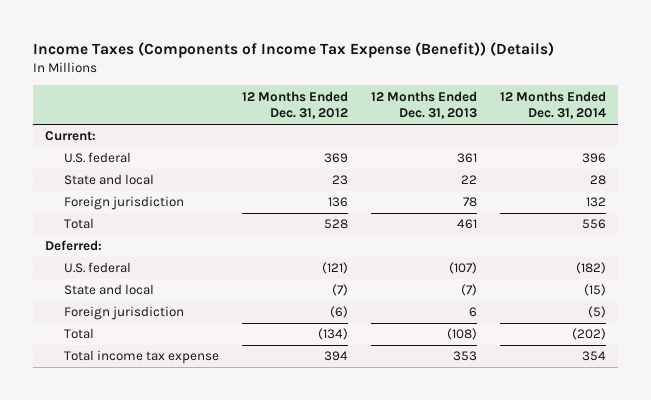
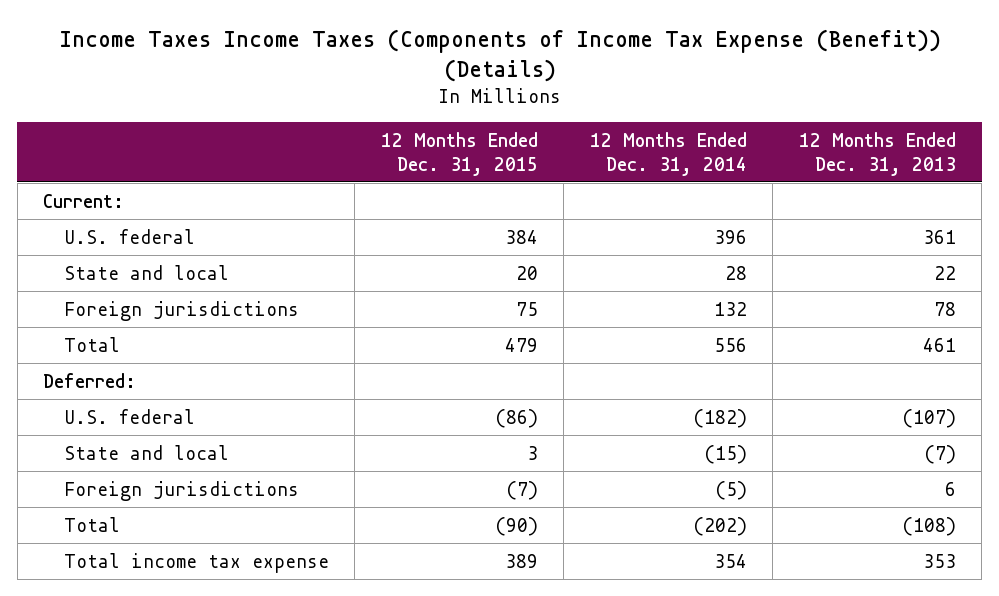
[32,41,554,58] Income Taxes (Components of Income Tax Expense (Benefit)) (Details) -> [58,29,941,83] Income Taxes Income Taxes (Components of Income Tax Expense (Benefit)) (Details)
[241,90,348,120] 12 Months Ended Dec. 31, 2012 -> none
none -> [380,131,538,176] 12 Months Ended Dec. 31, 2015
[63,196,184,211] Foreign jurisdiction -> [63,300,299,321] Foreign jurisdictions
[63,306,184,321] Foreign jurisdiction -> [63,480,299,501] Foreign jurisdictions

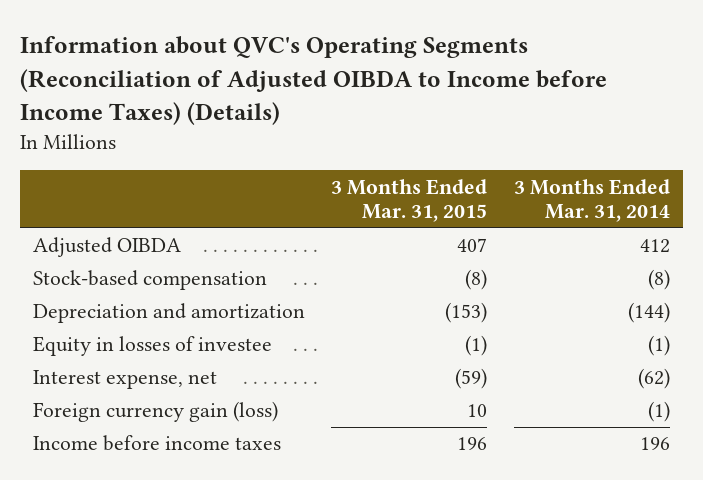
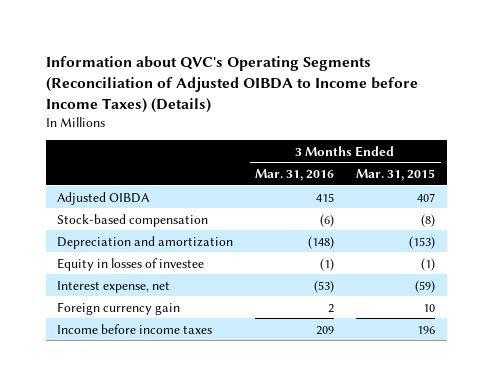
[513,178,670,223] 3 Months Ended Mar. 31, 2014 -> none
none -> [255,168,335,181] Mar. 31, 2016
[33,401,279,423] Foreign currency gain (loss) -> [57,301,181,315] Foreign currency gain

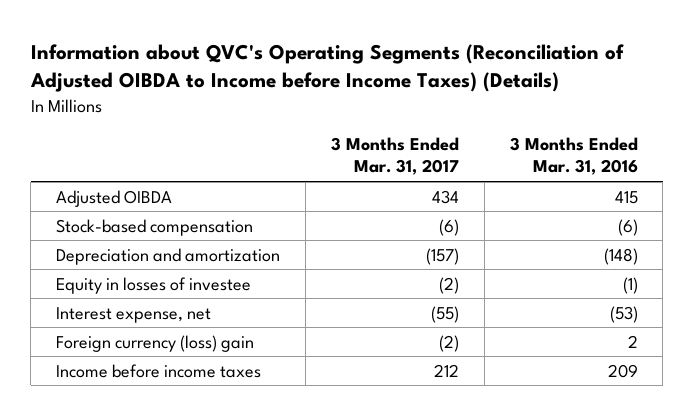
[356,168,436,181] Mar. 31, 2015 -> none
none -> [330,137,459,176] 3 Months Ended Mar. 31, 2017
[57,301,181,315] Foreign currency gain -> [56,334,255,352] Foreign currency (loss) gain

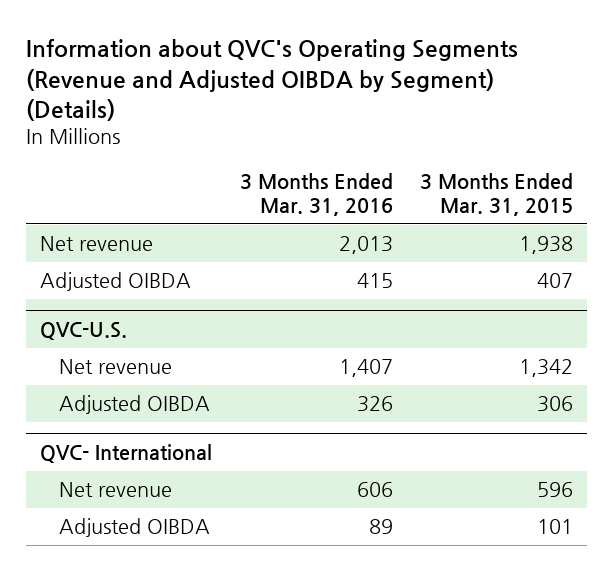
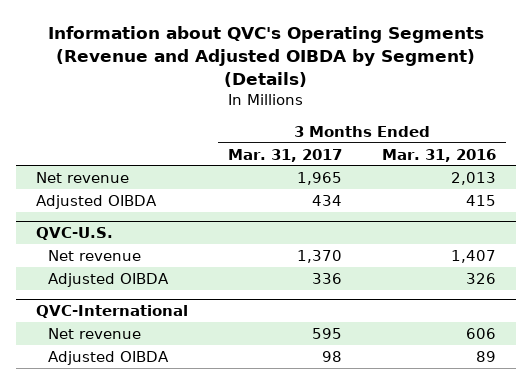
[420,173,574,216] 3 Months Ended Mar. 31, 2015 -> none
none -> [228,148,343,162] Mar. 31, 2017
[39,444,212,464] QVC- International -> [36,305,189,319] QVC-International

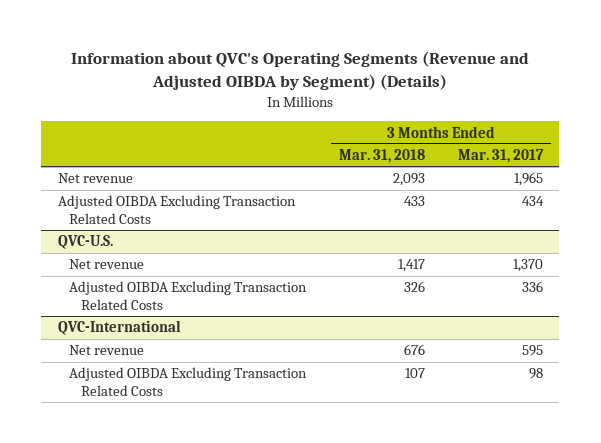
[381,148,496,162] Mar. 31, 2016 -> none
none -> [339,149,426,164] Mar. 31, 2018
[36,194,158,209] Adjusted OIBDA -> [57,195,296,225] Adjusted OIBDA Excluding Transaction Related Costs
[47,272,169,287] Adjusted OIBDA -> [69,281,308,311] Adjusted OIBDA Excluding Transaction Related Costs
[47,350,169,365] Adjusted OIBDA -> none
none -> [69,367,308,397] Adjusted OIBDA Excluding Transaction Related Costs

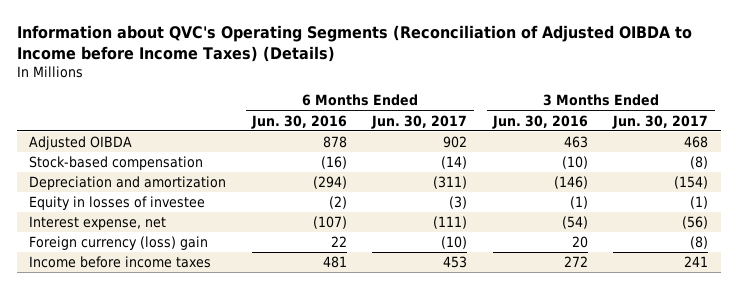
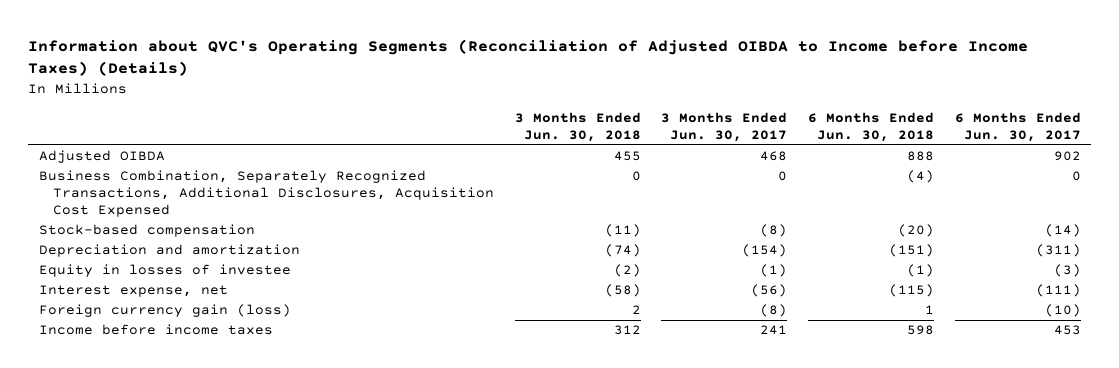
[250,114,347,129] Jun. 30, 2016 -> none
[491,114,588,129] Jun. 30, 2016 -> none
none -> [514,111,641,142] 3 Months Ended Jun. 30, 2018
none -> [807,111,934,142] 6 Months Ended Jun. 30, 2018
none -> [38,170,494,218] Business Combination, Separately Recognized Transactions, Additional Disclosures, Acquisition Cost Expensed
[29,236,209,251] Foreign currency (loss) gain -> [38,304,291,318] Foreign currency gain (loss)

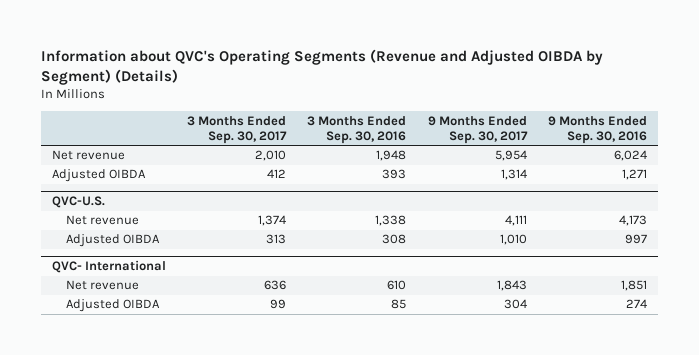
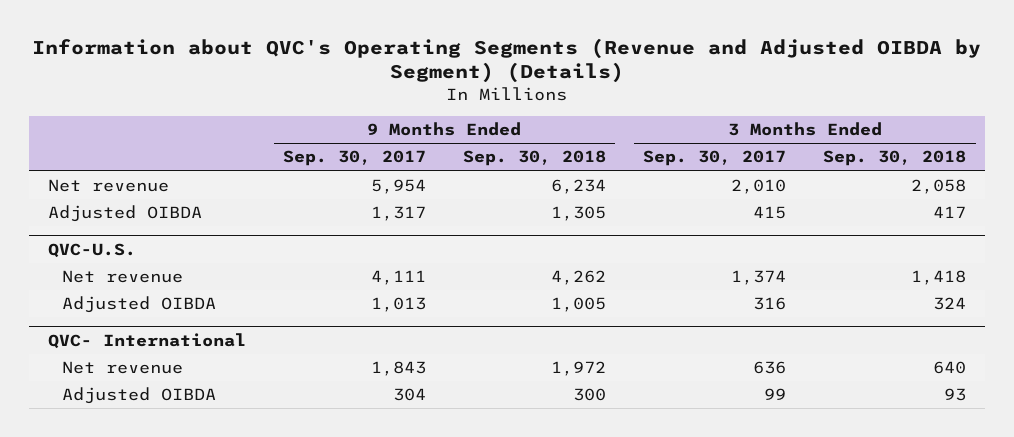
[307,115,407,145] 3 Months Ended Sep. 30, 2016 -> none
[548,115,648,145] 9 Months Ended Sep. 30, 2016 -> none
none -> [463,150,607,167] Sep. 30, 2018
none -> [823,150,967,167] Sep. 30, 2018
[267,169,287,179] 412 -> [753,206,787,220] 415
[500,169,527,181] 1,314 -> [370,206,426,222] 1,317
[266,234,287,245] 313 -> [753,297,787,311] 316
[499,234,527,246] 1,010 -> [370,297,426,313] 1,013

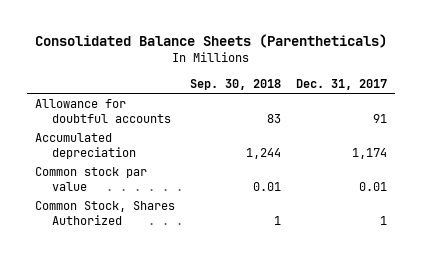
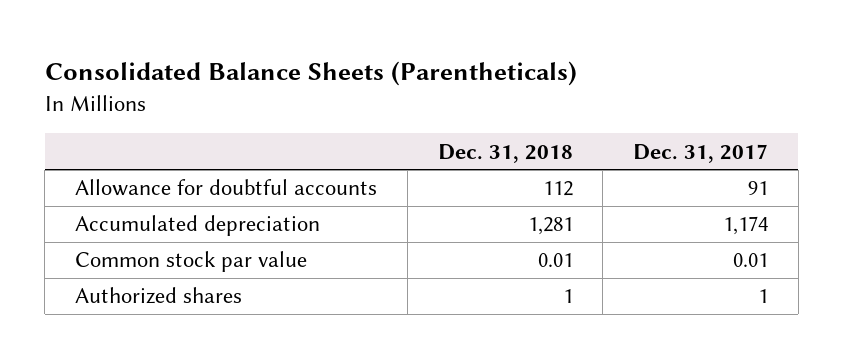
[190,79,282,91] Sep. 30, 2018 -> none
none -> [437,143,573,163] Dec. 31, 2018
[35,200,176,225] Common Stock, Shares Authorized -> [75,287,243,305] Authorized shares

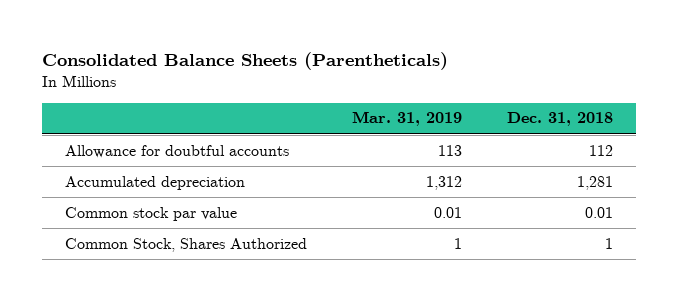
[633,143,769,163] Dec. 31, 2017 -> none
none -> [352,111,463,127] Mar. 31, 2019
[75,287,243,305] Authorized shares -> [64,237,307,252] Common Stock, Shares Authorized

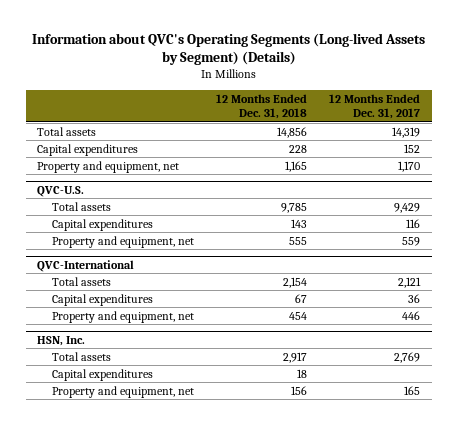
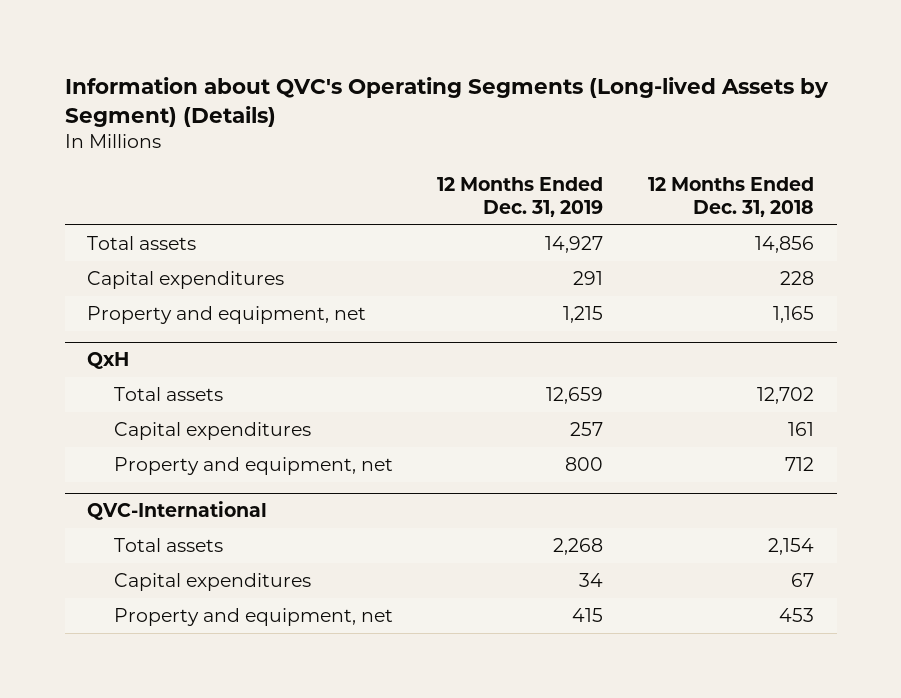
[329,93,421,120] 12 Months Ended Dec. 31, 2017 -> none
none -> [437,177,604,218] 12 Months Ended Dec. 31, 2019
[36,185,84,197] QVC-U.S. -> [86,352,129,370] QxH
[281,202,308,213] 9,785 -> [757,386,815,404] 12,702
[291,218,308,228] 143 -> [788,421,815,436] 161
[289,236,308,245] 555 -> [785,456,815,471] 712
[36,335,85,346] HSN, Inc. -> none
[52,351,112,361] Total assets -> none
[52,368,154,381] Capital expenditures -> none
[52,385,195,398] Property and equipment, net -> none
[289,311,308,320] 454 -> [779,607,815,622] 453

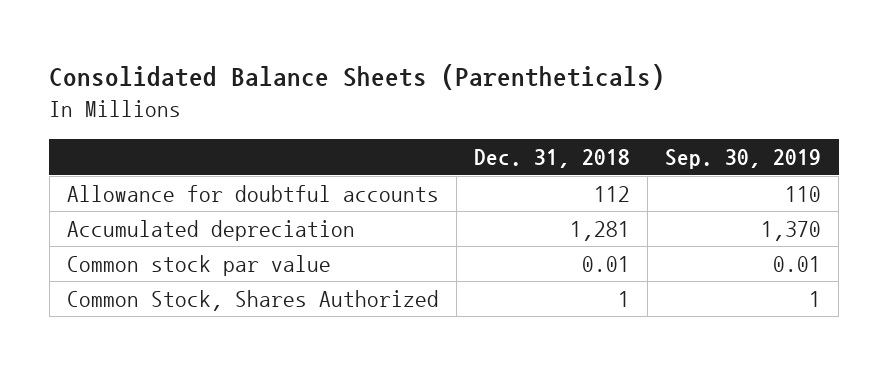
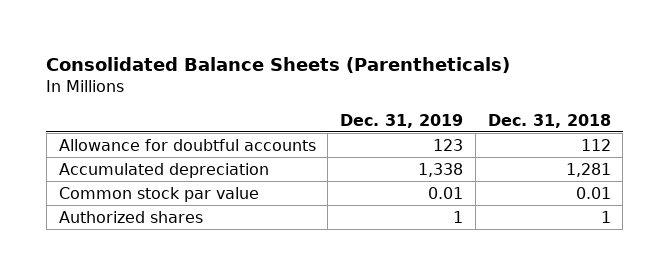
[665,149,822,170] Sep. 30, 2019 -> none
none -> [340,113,464,128] Dec. 31, 2019
[66,290,439,312] Common Stock, Shares Authorized -> [58,210,203,223] Authorized shares

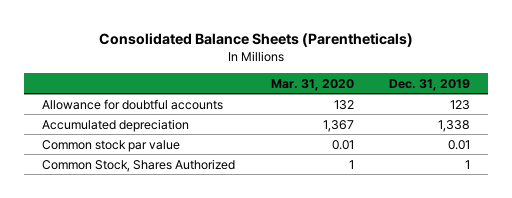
[487,113,611,128] Dec. 31, 2018 -> none
none -> [270,78,354,91] Mar. 31, 2020
[58,210,203,223] Authorized shares -> [41,158,235,172] Common Stock, Shares Authorized

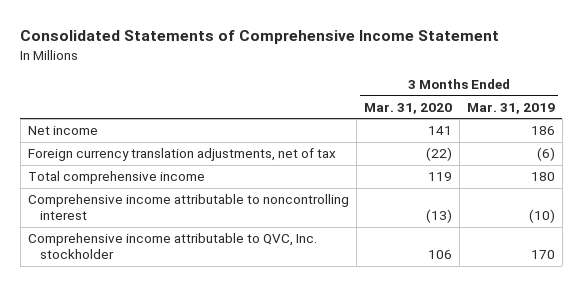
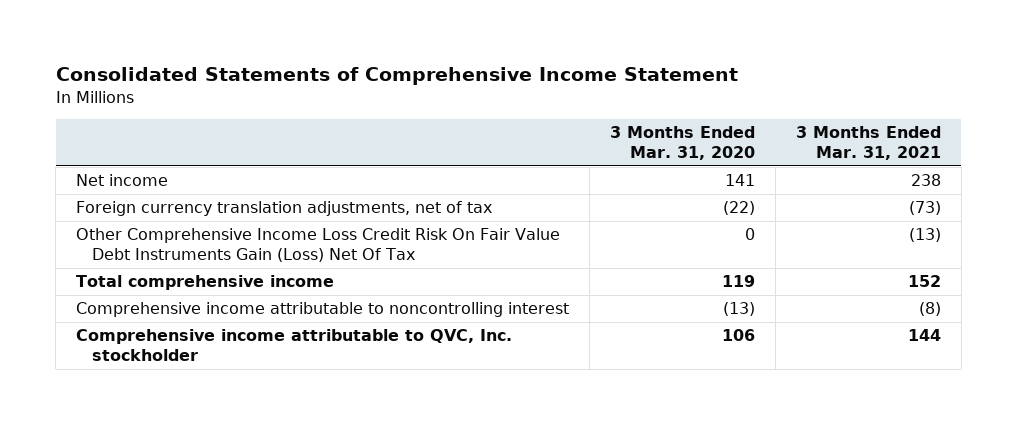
[466,102,555,114] Mar. 31, 2019 -> none
none -> [795,126,941,161] 3 Months Ended Mar. 31, 2021
none -> [76,228,561,263] Other Comprehensive Income Loss Credit Risk On Fair Value Debt Instruments Gain (Loss) Net Of Tax

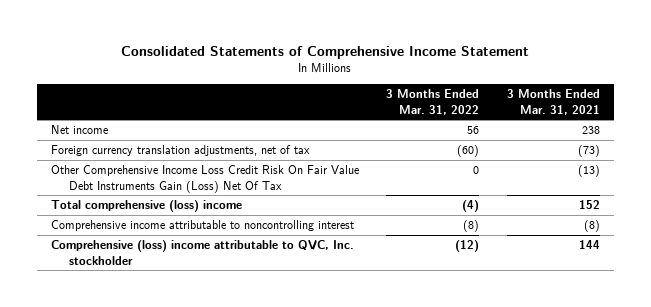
[609,126,755,161] 3 Months Ended Mar. 31, 2020 -> none
none -> [386,89,480,115] 3 Months Ended Mar. 31, 2022
[76,275,335,291] Total comprehensive income -> [50,200,242,213] Total comprehensive (loss) income
[76,329,513,362] Comprehensive income attributable to QVC, Inc. stockholder -> [50,240,354,265] Comprehensive (loss) income attributable to QVC, Inc. stockholder

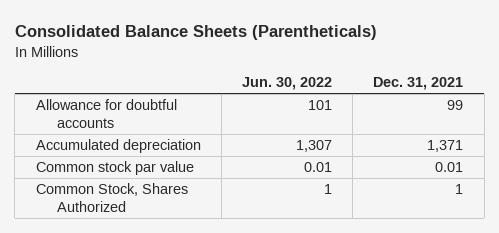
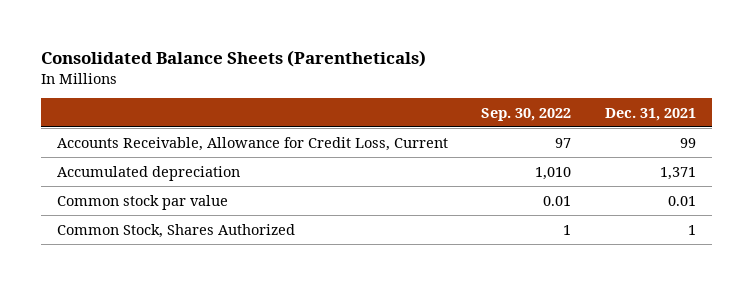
[242,76,333,90] Jun. 30, 2022 -> none
none -> [481,107,572,121] Sep. 30, 2022
[35,99,177,128] Allowance for doubtful accounts -> [57,136,449,151] Accounts Receivable, Allowance for Credit Loss, Current

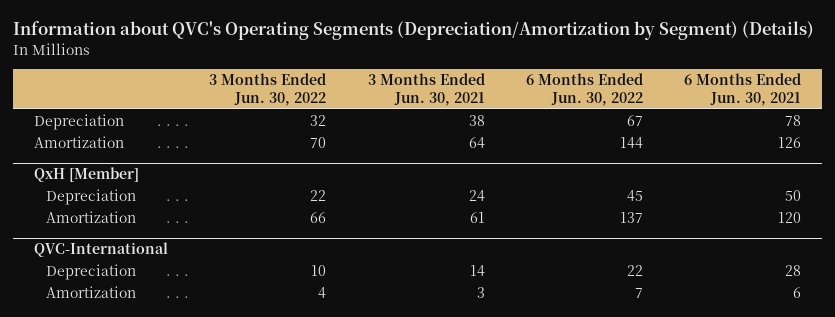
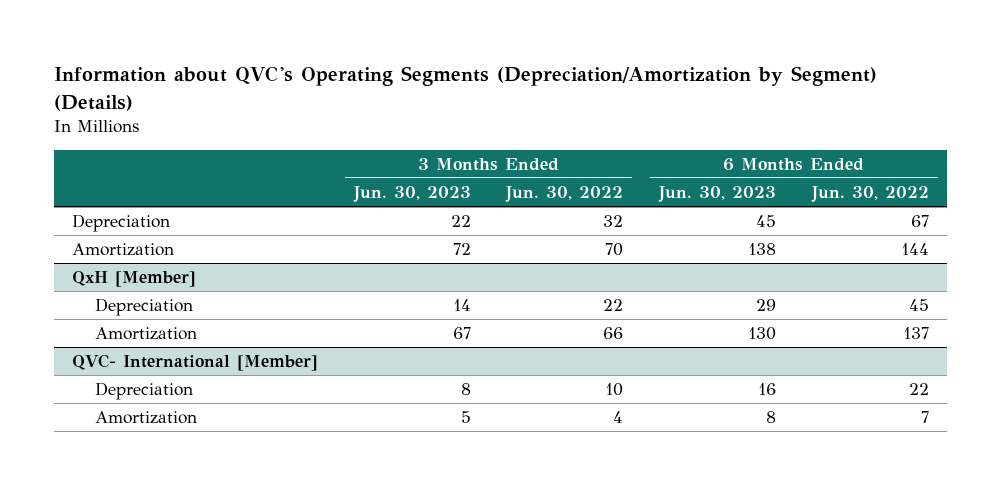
[367,72,485,106] 3 Months Ended Jun. 30, 2021 -> none
[683,72,801,106] 6 Months Ended Jun. 30, 2021 -> none
none -> [352,186,471,203] Jun. 30, 2023
none -> [658,186,777,203] Jun. 30, 2023
[34,242,169,258] QVC-International -> [72,354,319,372] QVC- International [Member]

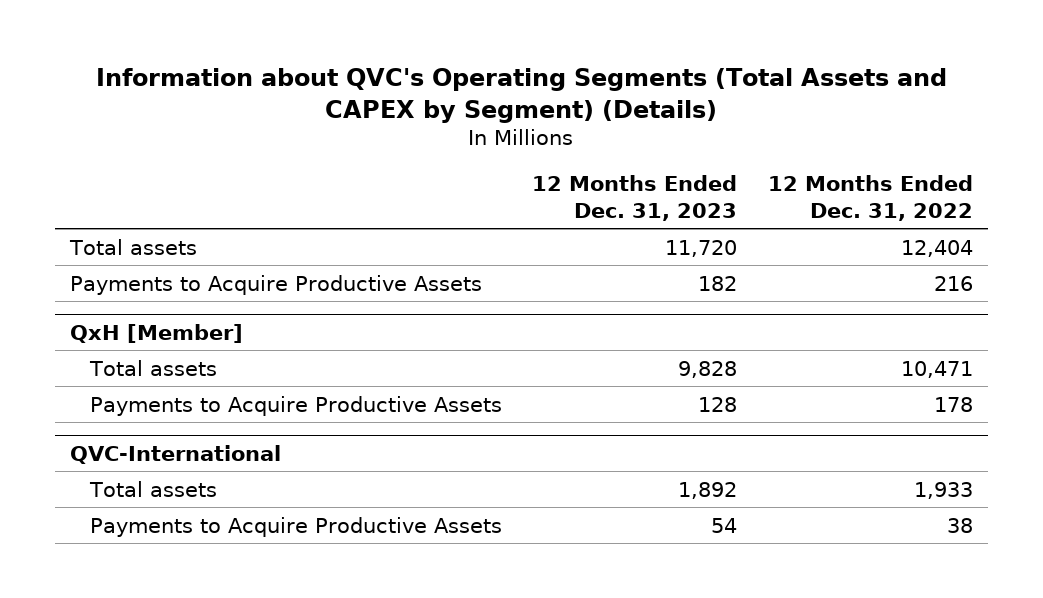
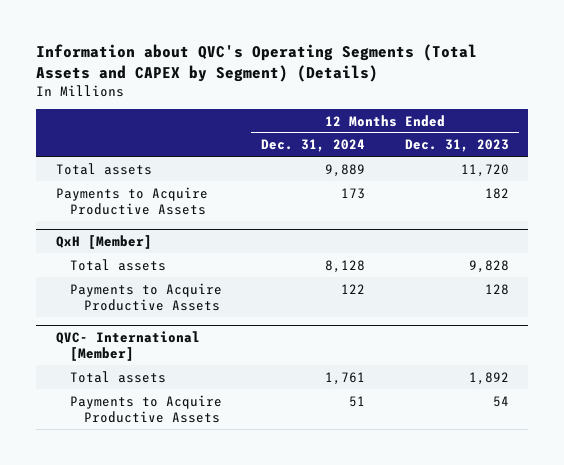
[767,175,973,221] 12 Months Ended Dec. 31, 2022 -> none
none -> [261,139,366,153] Dec. 31, 2024
[69,444,281,464] QVC-International -> [55,330,200,361] QVC- International [Member]

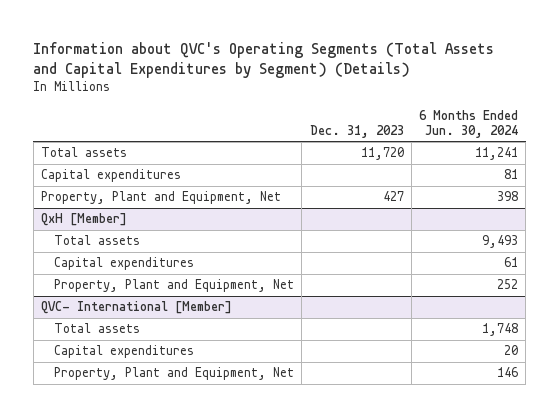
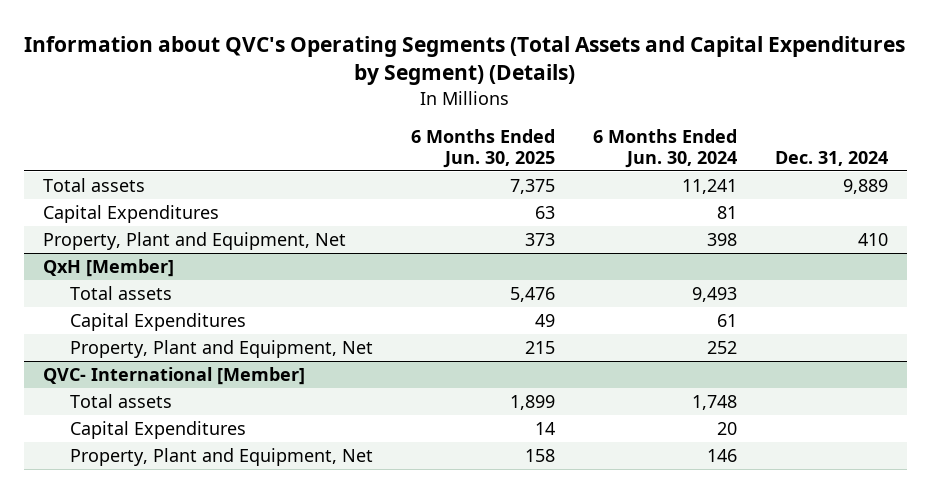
[309,125,404,139] Dec. 31, 2023 -> none
none -> [411,128,556,168] 6 Months Ended Jun. 30, 2025
none -> [774,150,888,166] Dec. 31, 2024
[41,169,182,183] Capital expenditures -> [43,204,220,223] Capital Expenditures
[54,257,195,271] Capital expenditures -> [70,312,247,331] Capital Expenditures
[54,345,195,359] Capital expenditures -> [70,420,247,439] Capital Expenditures

